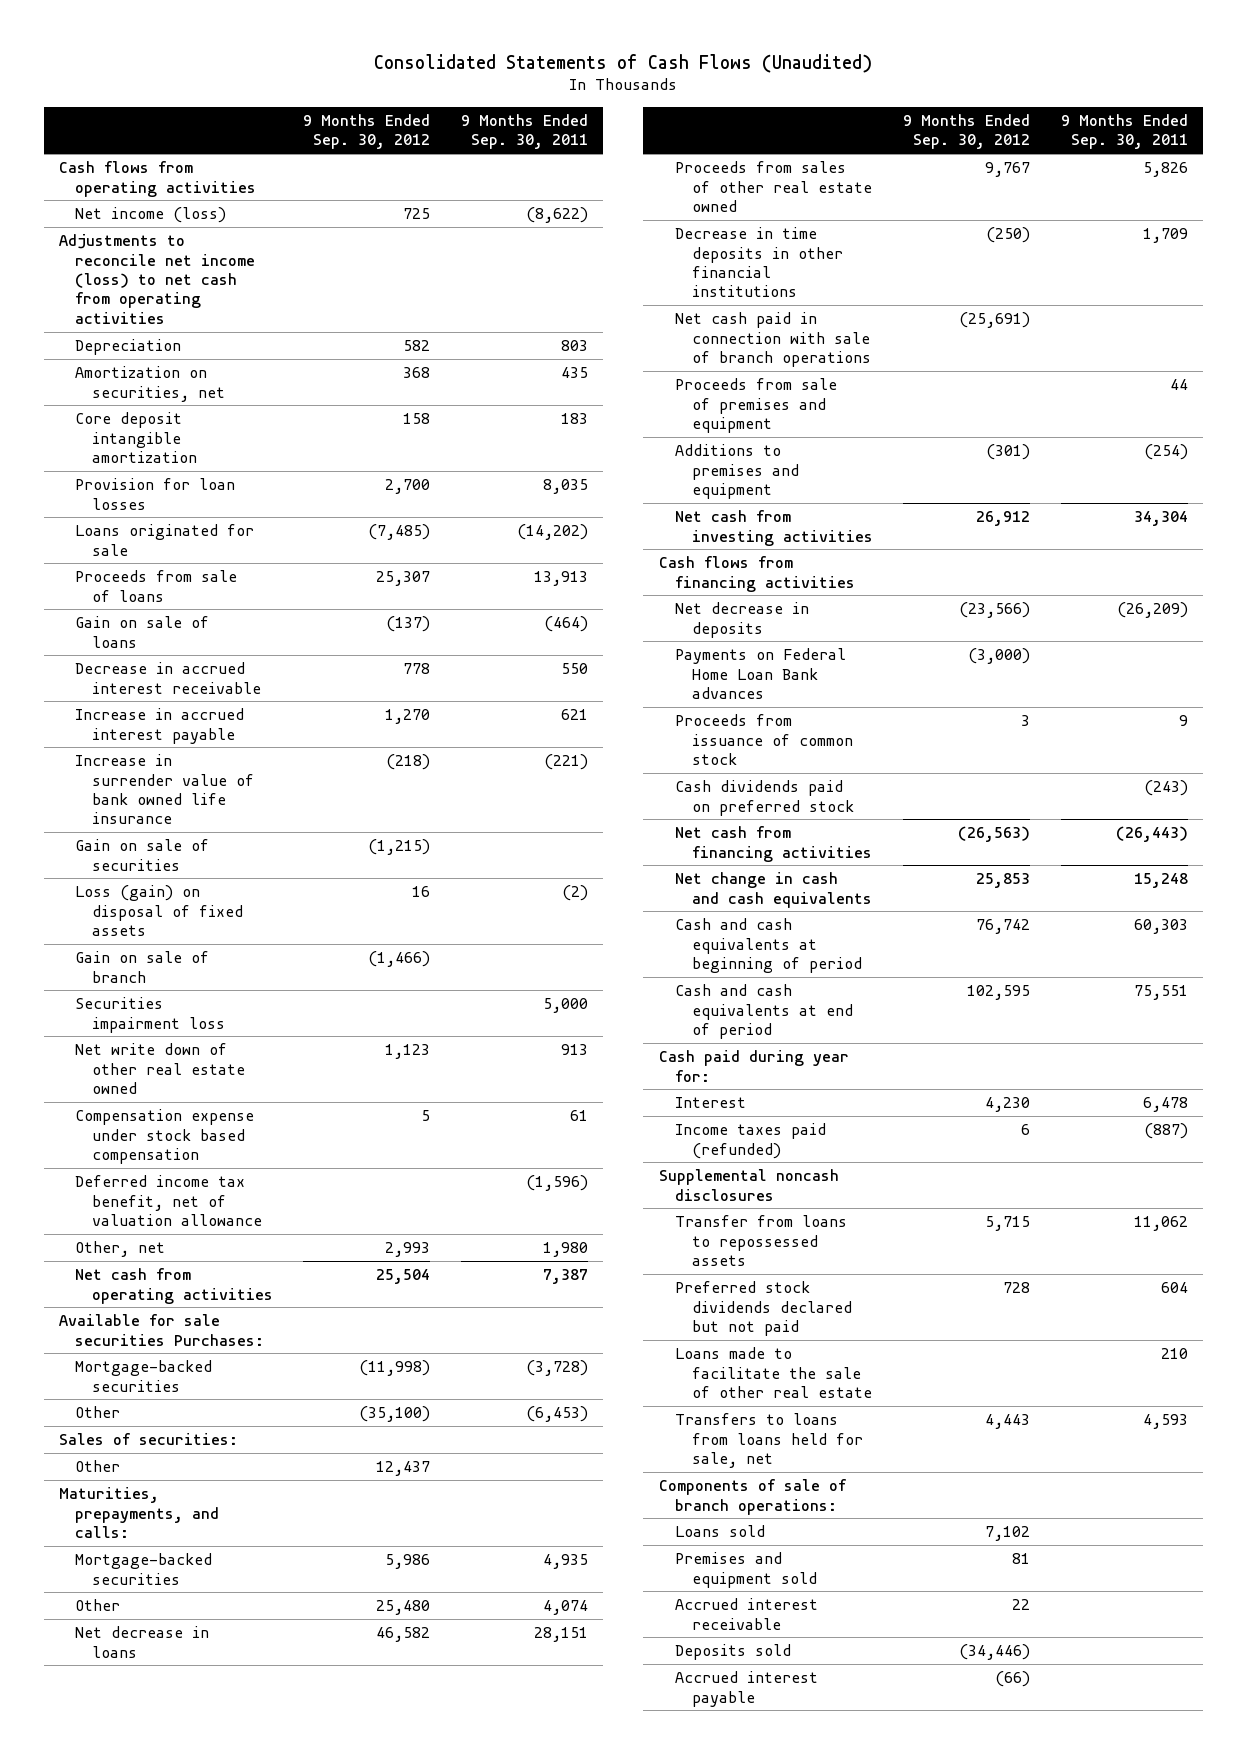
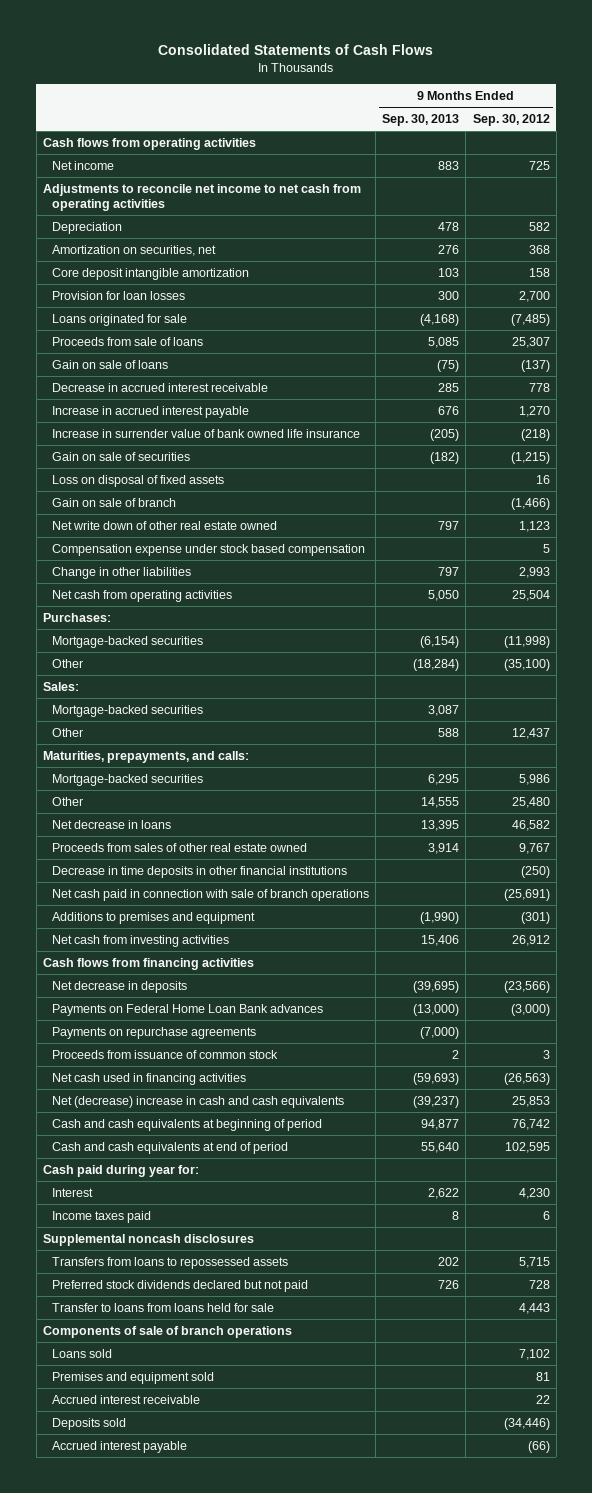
[374,53,873,73] Consolidated Statements of Cash Flows (Unaudited) -> [158,44,434,56] Consolidated Statements of Cash Flows
[460,113,588,150] 9 Months Ended Sep. 30, 2011 -> none
none -> [382,114,460,127] Sep. 30, 2013
[75,207,227,224] Net income (loss) -> [51,160,114,170] Net income
[58,234,256,324] Adjustments to reconcile net income (loss) to net cash from operating activities -> [42,183,361,211] Adjustments to reconcile net income to net cash from operating activities
[75,885,243,936] Loss (gain) on disposal of fixed assets -> [51,474,224,487] Loss on disposal of fixed assets
[75,997,225,1033] Securities impairment loss -> none
[75,1175,262,1226] Deferred income tax benefit, net of valuation allowance -> none
[75,1241,166,1258] Other, net -> [51,566,191,579] Change in other liabilities
[58,1314,265,1346] Available for sale securities Purchases: -> [42,612,111,622] Purchases:
[58,1433,238,1446] Sales of securities: -> [42,681,79,691] Sales:
none -> [51,704,203,717] Mortgage-backed securities
[675,378,838,433] Proceeds from sale of premises and equipment -> none
none -> [51,1026,256,1039] Payments on repurchase agreements
[675,780,854,816] Cash dividends paid on preferred stock -> none
[675,826,872,862] Net cash from financing activities -> [51,1072,246,1085] Net cash used in financing activities
[675,872,872,908] Net change in cash and cash equivalents -> [51,1095,344,1108] Net (decrease) increase in cash and cash equivalents
[675,1123,827,1159] Income taxes paid (refunded) -> [51,1210,151,1223] Income taxes paid
[675,1215,848,1266] Transfer from loans to repossessed assets -> [51,1256,288,1269] Transfers from loans to repossessed assets
[675,1347,872,1398] Loans made to facilitate the sale of other real estate -> none
[675,1413,863,1468] Transfers to loans from loans held for sale, net -> [51,1302,274,1312] Transfer to loans from loans held for sale
[658,1479,847,1515] Components of sale of branch operations: -> [42,1325,292,1338] Components of sale of branch operations

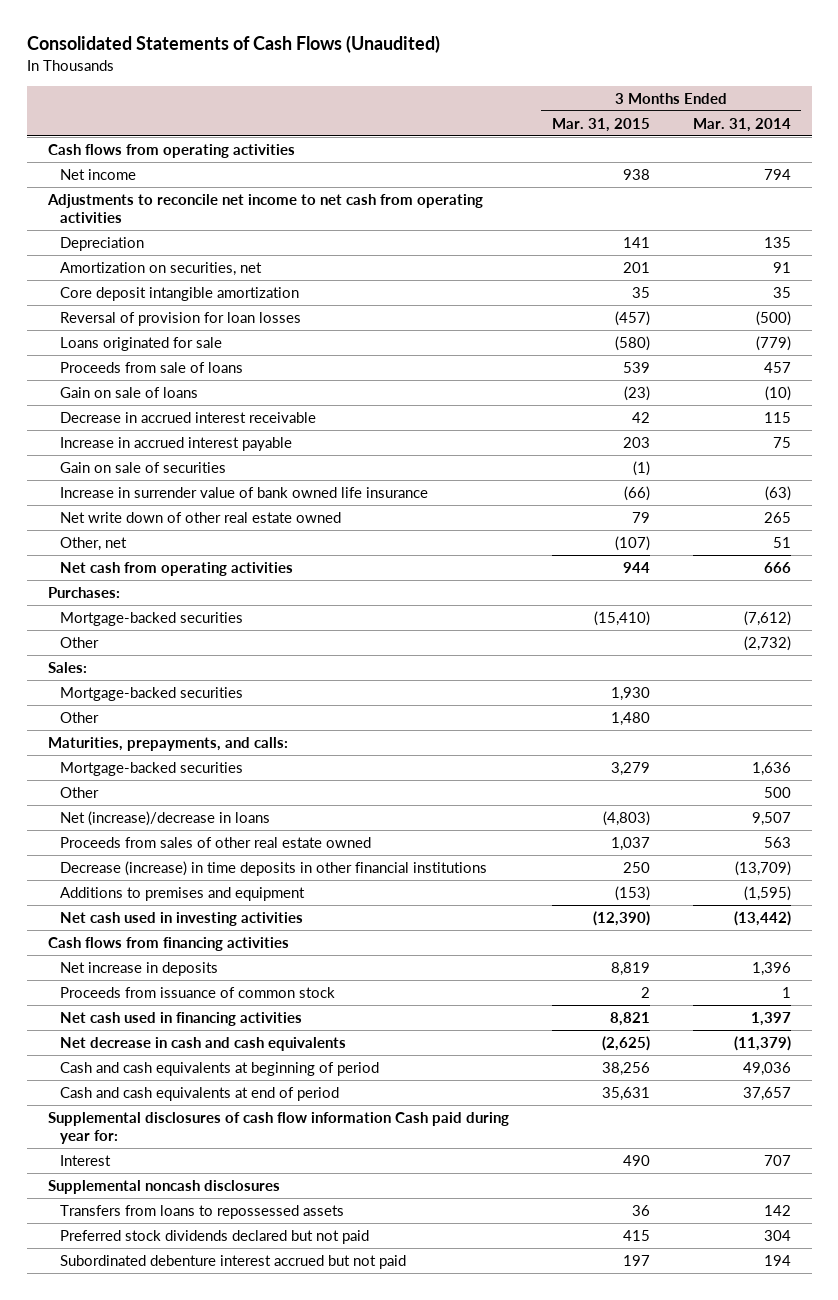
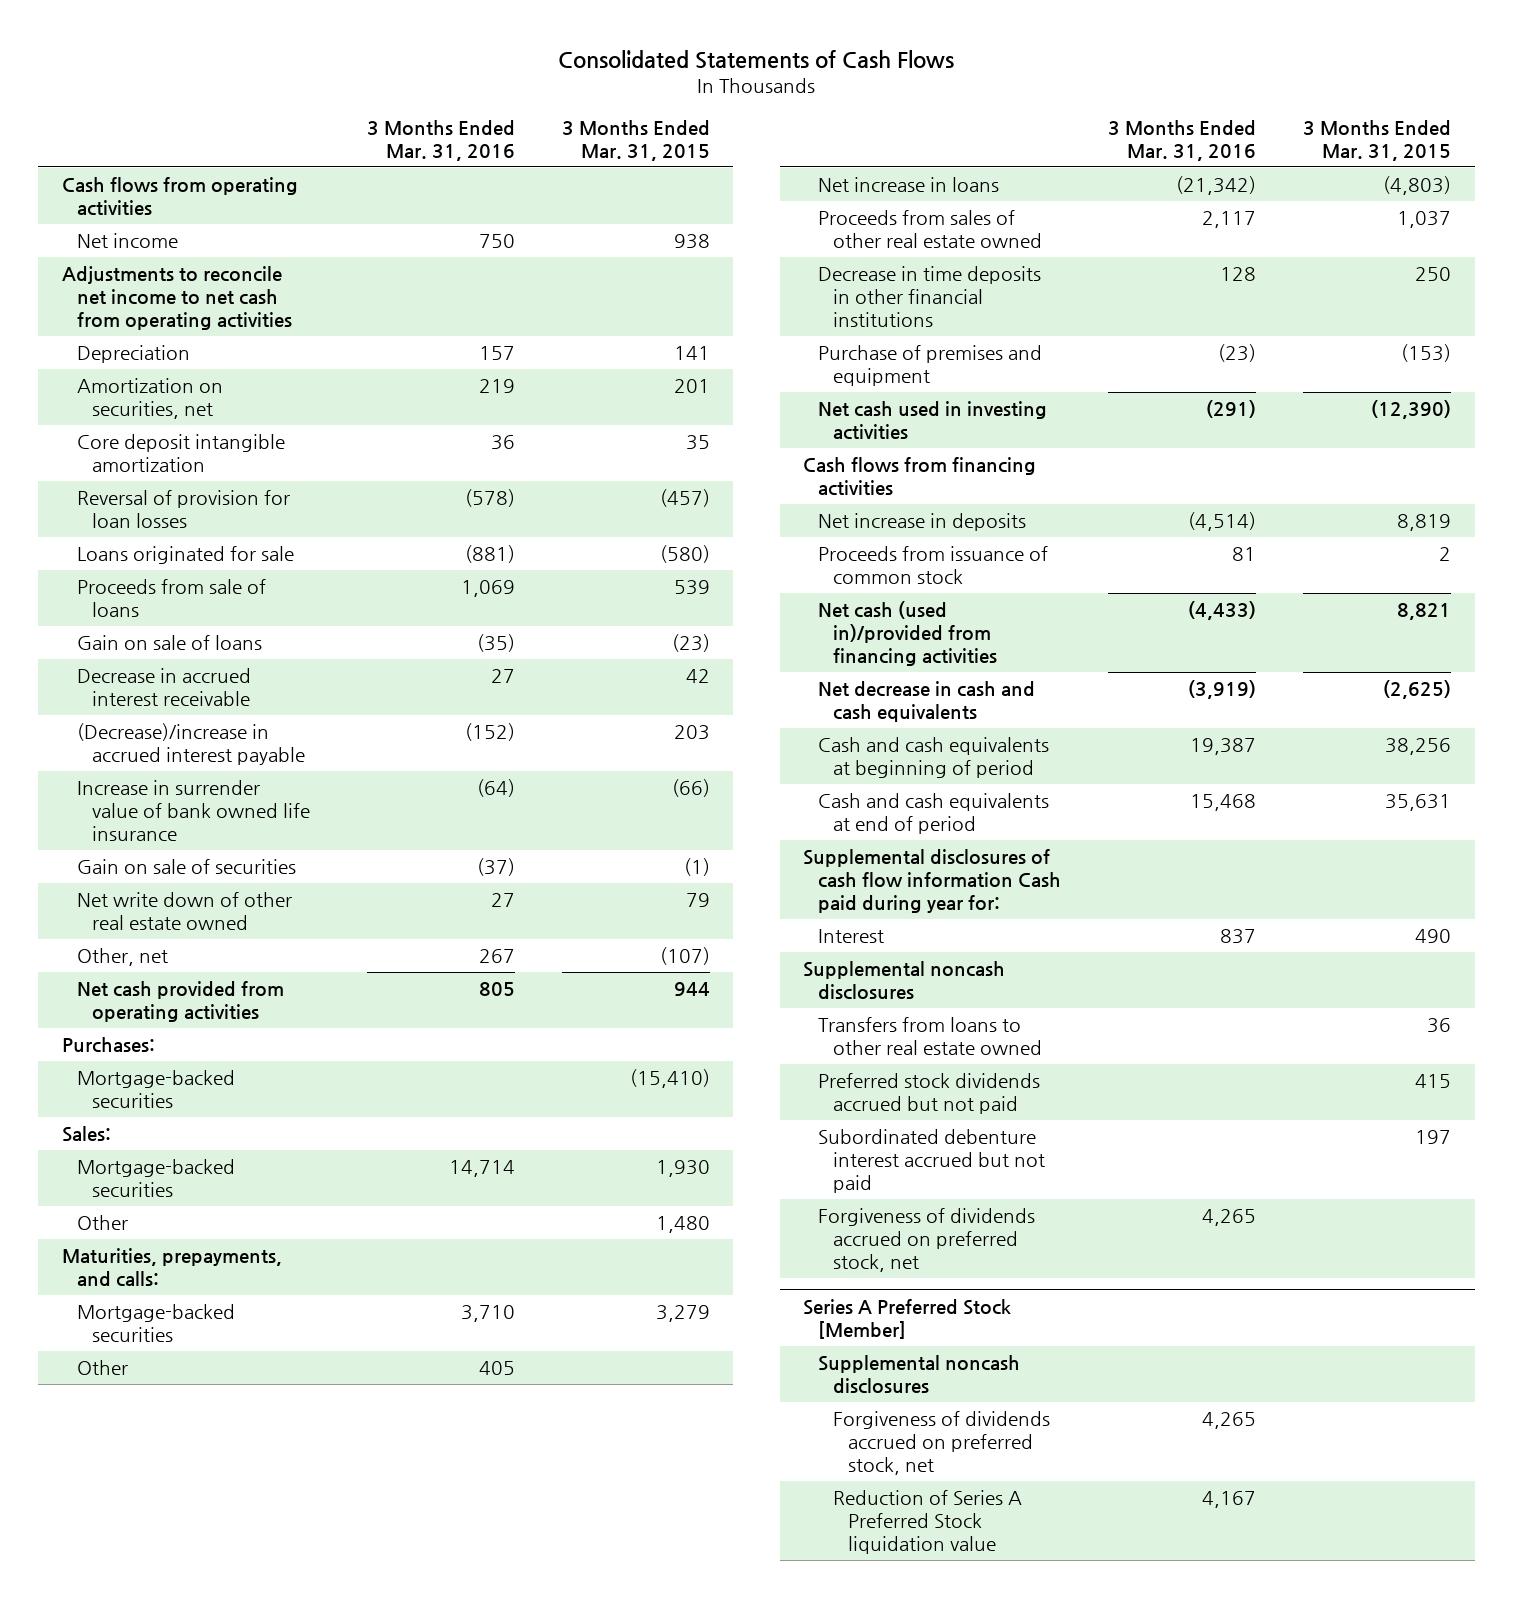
[26,35,440,54] Consolidated Statements of Cash Flows (Unaudited) -> [558,50,955,70] Consolidated Statements of Cash Flows
[692,117,791,132] Mar. 31, 2014 -> none
none -> [366,119,515,161] 3 Months Ended Mar. 31, 2016
[59,436,292,451] Increase in accrued interest payable -> [76,723,305,766] (Decrease)/increase in accrued interest payable
[59,461,226,473] Gain on sale of securities -> [76,859,296,875] Gain on sale of securities
[59,561,293,576] Net cash from operating activities -> [76,981,284,1023] Net cash provided from operating activities
[59,636,99,648] Other -> none
[59,810,270,826] Net (increase)/decrease in loans -> [818,177,1000,193] Net increase in loans
[59,860,487,876] Decrease (increase) in time deposits in other financial institutions -> [818,266,1042,328] Decrease in time deposits in other financial institutions
[59,886,305,901] Additions to premises and equipment -> [818,345,1043,387] Purchase of premises and equipment
[59,1011,302,1026] Net cash used in financing activities -> [818,601,997,667] Net cash (used in)/provided from financing activities
[59,1204,344,1219] Transfers from loans to repossessed assets -> [818,1017,1042,1056] Transfers from loans to other real estate owned
[59,1229,369,1244] Preferred stock dividends declared but not paid -> [818,1073,1041,1115] Preferred stock dividends accrued but not paid
none -> [818,1208,1036,1273] Forgiveness of dividends accrued on preferred stock, net
none -> [803,1298,1012,1339] Series A Preferred Stock [Member]
none -> [818,1355,1021,1395] Supplemental noncash disclosures
none -> [832,1411,1050,1476] Forgiveness of dividends accrued on preferred stock, net
none -> [832,1490,1022,1555] Reduction of Series A Preferred Stock liquidation value

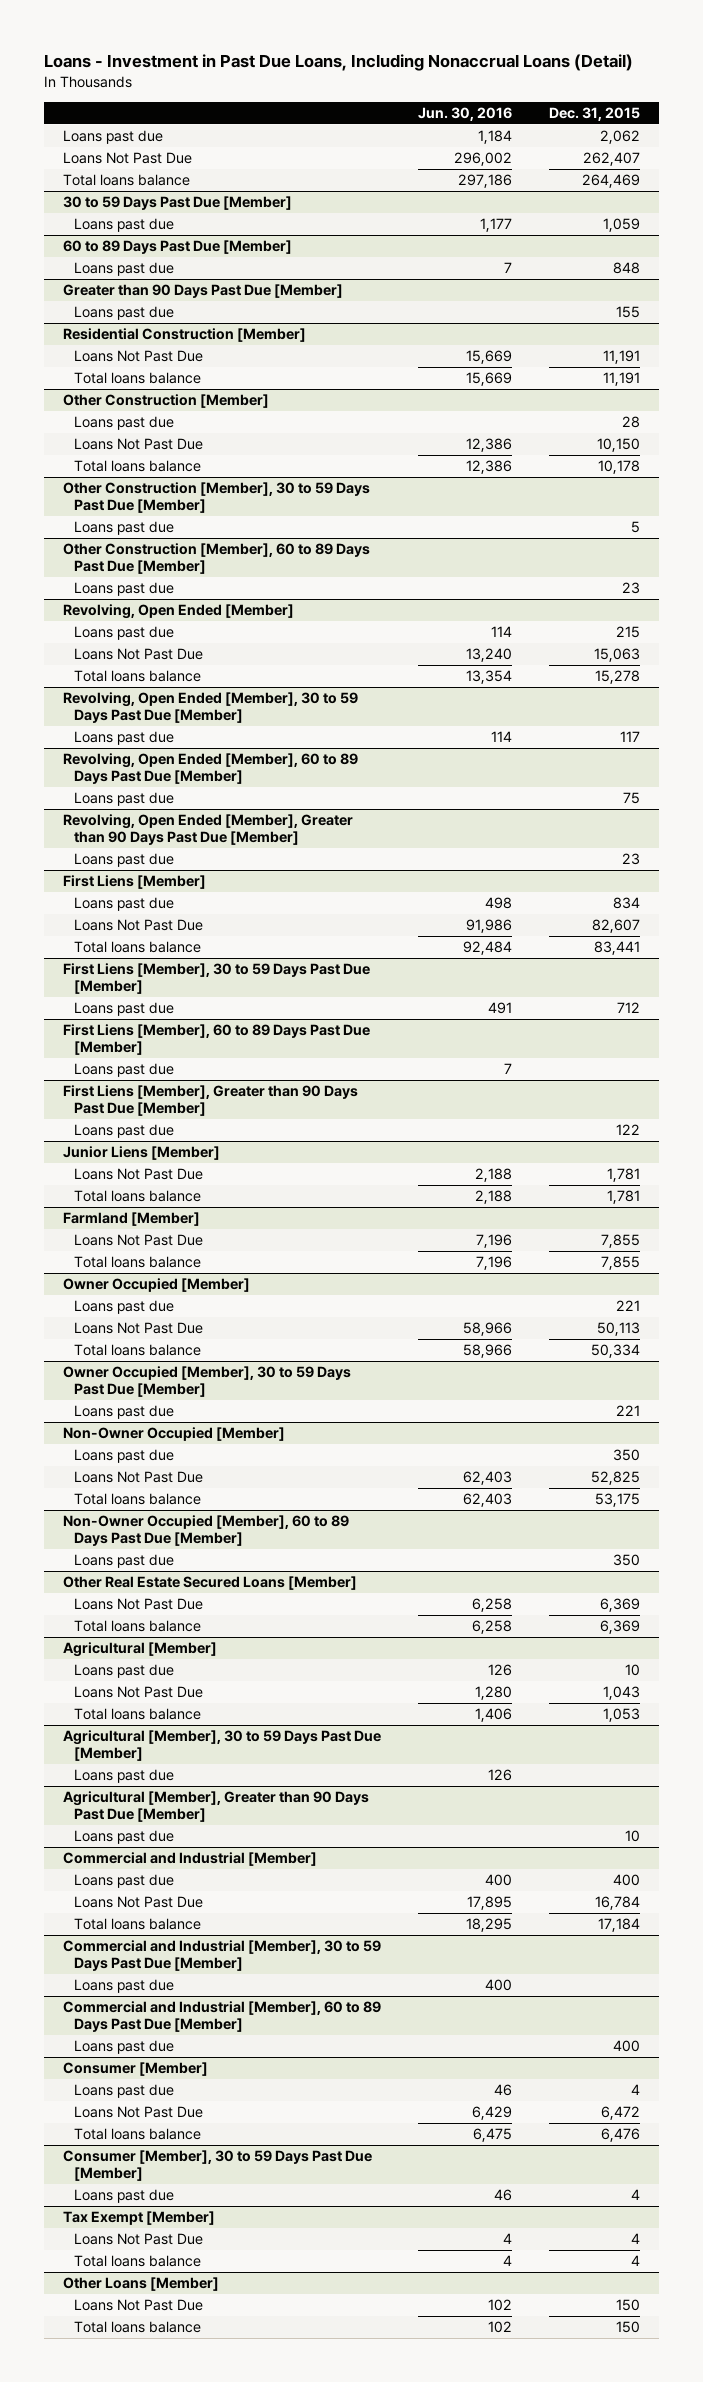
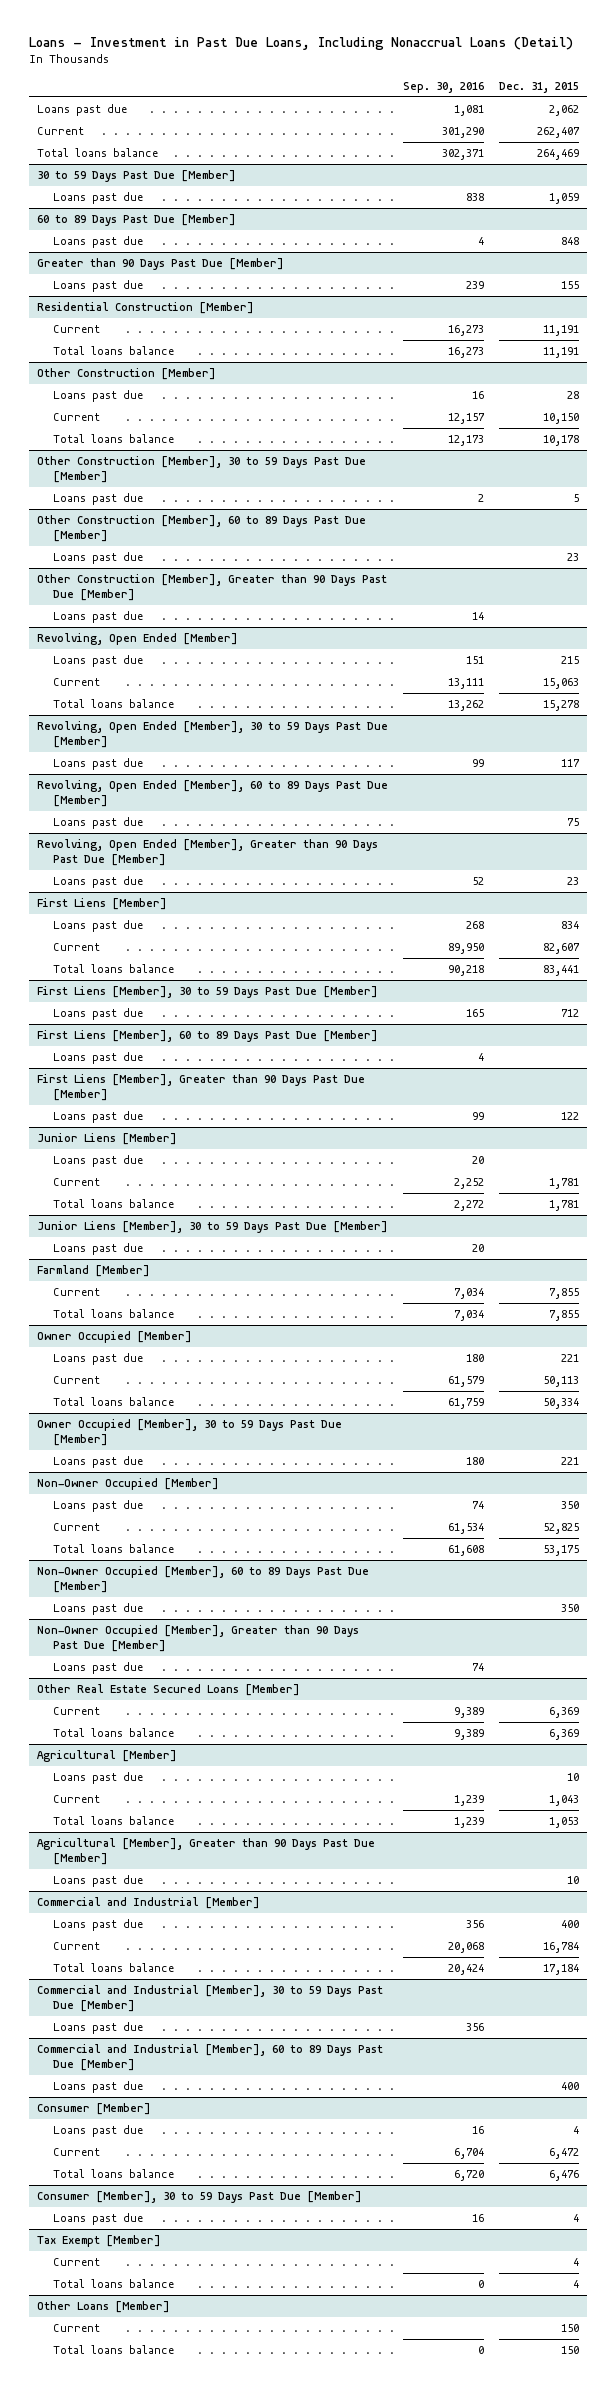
[418,106,513,121] Jun. 30, 2016 -> none
none -> [402,81,484,93] Sep. 30, 2016
[62,152,192,165] Loans Not Past Due -> [36,126,84,135] Current
[74,350,204,363] Loans Not Past Due -> [52,324,100,333] Current
[74,438,204,451] Loans Not Past Due -> [52,412,100,421] Current
none -> [36,573,387,602] Other Construction [Member], Greater than 90 Days Past Due [Member]
none -> [52,610,143,623] Loans past due
[74,648,204,661] Loans Not Past Due -> [52,677,100,686] Current
[74,919,204,932] Loans Not Past Due -> [52,942,100,951] Current
none -> [52,1154,143,1167] Loans past due
[74,1168,204,1181] Loans Not Past Due -> [52,1177,100,1186] Current
none -> [36,1220,388,1233] Junior Liens [Member], 30 to 59 Days Past Due [Member]
none -> [52,1242,143,1255] Loans past due
[74,1234,204,1247] Loans Not Past Due -> [52,1287,100,1296] Current
[74,1322,204,1335] Loans Not Past Due -> [52,1375,100,1384] Current
[74,1471,204,1484] Loans Not Past Due -> [52,1522,100,1531] Current
none -> [36,1624,359,1653] Non-Owner Occupied [Member], Greater than 90 Days Past Due [Member]
none -> [52,1661,143,1674] Loans past due
[74,1598,204,1611] Loans Not Past Due -> [52,1706,100,1715] Current
[74,1686,204,1699] Loans Not Past Due -> [52,1794,100,1803] Current
[62,1730,381,1762] Agricultural [Member], 30 to 59 Days Past Due [Member] -> none
[74,1769,175,1784] Loans past due -> none
[74,1896,204,1909] Loans Not Past Due -> [52,1941,100,1950] Current
[74,2106,204,2119] Loans Not Past Due -> [52,2147,100,2156] Current
[74,2233,204,2246] Loans Not Past Due -> none
none -> [52,2257,100,2266] Current
[74,2299,204,2312] Loans Not Past Due -> none
none -> [52,2323,100,2332] Current

